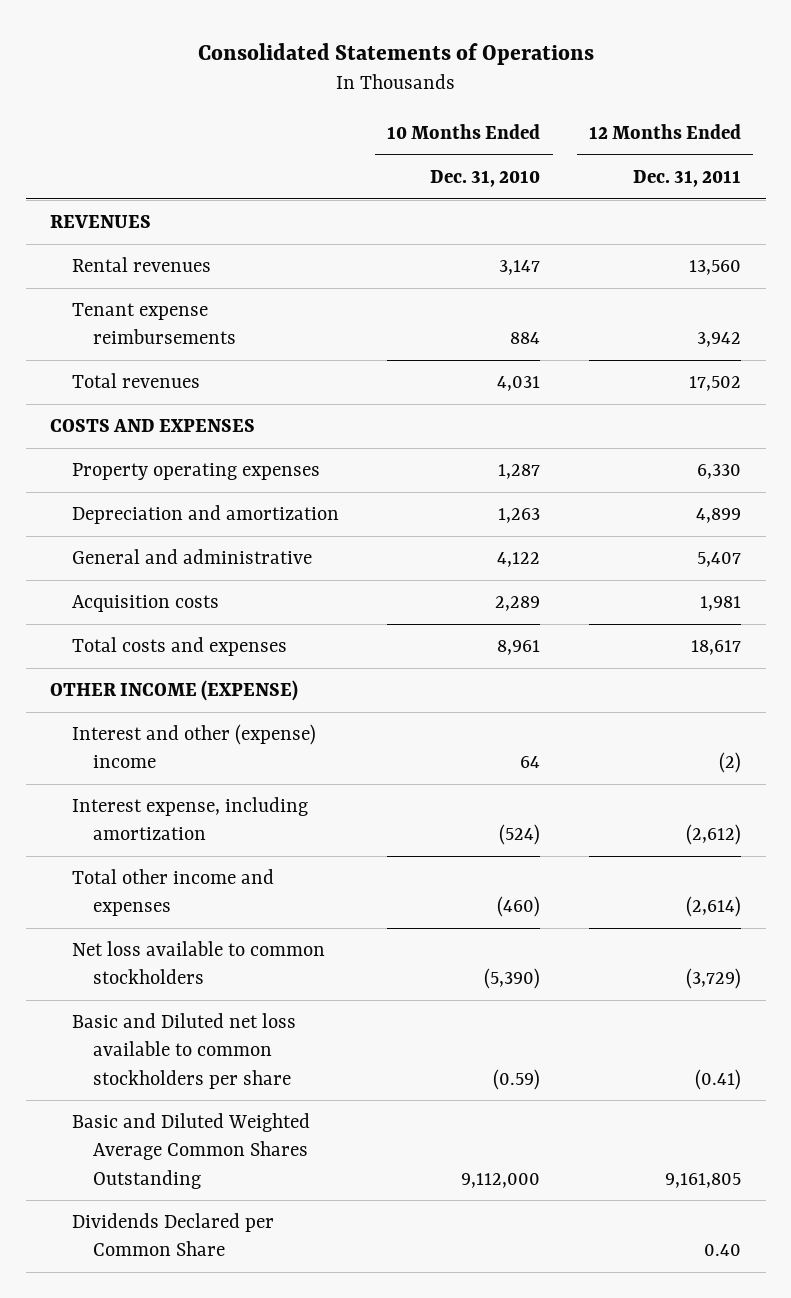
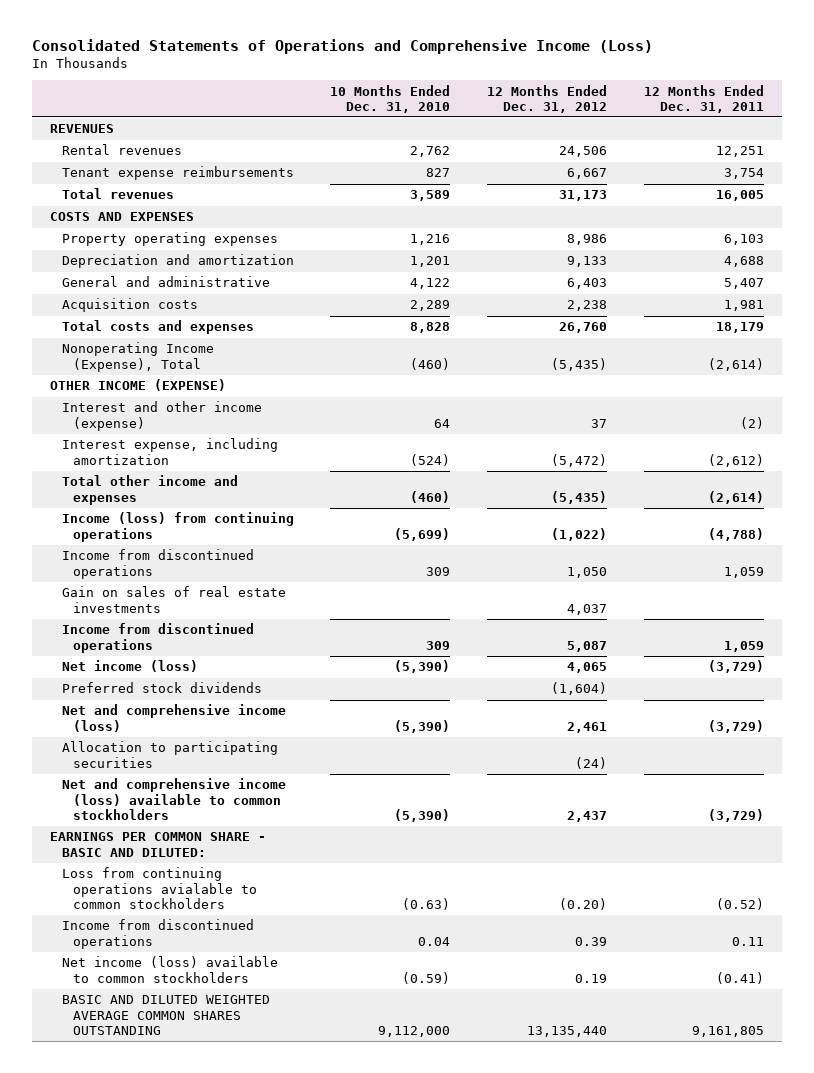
[197,42,594,65] Consolidated Statements of Operations -> [31,38,653,54] Consolidated Statements of Operations and Comprehensive Income (Loss)
none -> [487,84,608,113] 12 Months Ended Dec. 31, 2012
[499,260,541,276] 3,147 -> [410,146,451,158] 2,762
[689,260,742,276] 13,560 -> [715,146,764,158] 12,251
[510,332,541,345] 884 -> [426,168,451,178] 827
[697,332,742,348] 3,942 -> [723,168,764,180] 3,754
[497,376,541,392] 4,031 -> [410,190,451,202] 3,589
[689,376,742,392] 17,502 -> [715,190,764,202] 16,005
[498,464,541,480] 1,287 -> [410,234,451,246] 1,216
[697,464,742,480] 6,330 -> [723,234,764,246] 6,103
[498,508,541,524] 1,263 -> [410,256,451,268] 1,201
[696,508,742,524] 4,899 -> [723,256,764,268] 4,688
[497,640,541,656] 8,961 -> [410,322,451,334] 8,828
[691,640,742,656] 18,617 -> [715,322,764,334] 18,179
none -> [61,342,214,372] Nonoperating Income (Expense), Total
[71,724,316,769] Interest and other (expense) income -> [61,401,262,431] Interest and other income (expense)
[71,1213,274,1257] Dividends Declared per Common Share -> none
none -> [61,512,294,542] Income (loss) from continuing operations
none -> [61,549,254,579] Income from discontinued operations
none -> [61,586,286,613] Gain on sales of real estate investments
none -> [61,623,254,653] Income from discontinued operations
none -> [61,660,198,673] Net income (loss)
none -> [61,682,262,694] Preferred stock dividends
[71,941,325,985] Net loss available to common stockholders -> [61,704,286,732] Net and comprehensive income (loss)
none -> [61,741,278,768] Allocation to participating securities
none -> [61,778,286,820] Net and comprehensive income (loss) available to common stockholders
none -> [49,832,266,857] EARNINGS PER COMMON SHARE - BASIC AND DILUTED:
none -> [61,867,258,909] Loss from continuing operations avialable to common stockholders
none -> [61,919,254,949] Income from discontinued operations
[71,1013,296,1089] Basic and Diluted net loss available to common stockholders per share -> [61,956,278,983] Net income (loss) available to common stockholders
[71,1113,310,1189] Basic and Diluted Weighted Average Common Shares Outstanding -> [61,995,270,1035] BASIC AND DILUTED WEIGHTED AVERAGE COMMON SHARES OUTSTANDING

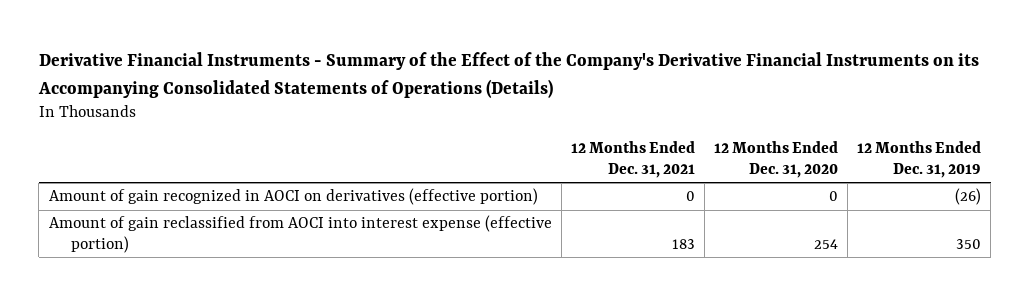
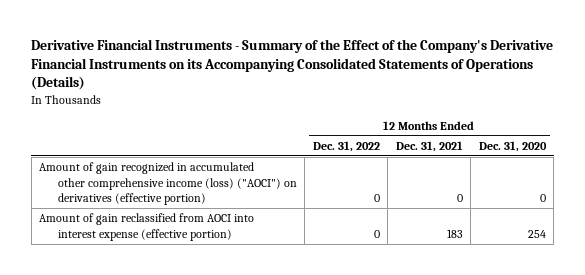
[856,141,981,178] 12 Months Ended Dec. 31, 2019 -> none
none -> [312,140,380,152] Dec. 31, 2022
[48,188,538,206] Amount of gain recognized in AOCI on derivatives (effective portion) -> [39,162,298,206] Amount of gain recognized in accumulated other comprehensive income (loss) ("AOCI") on derivatives (effective portion)

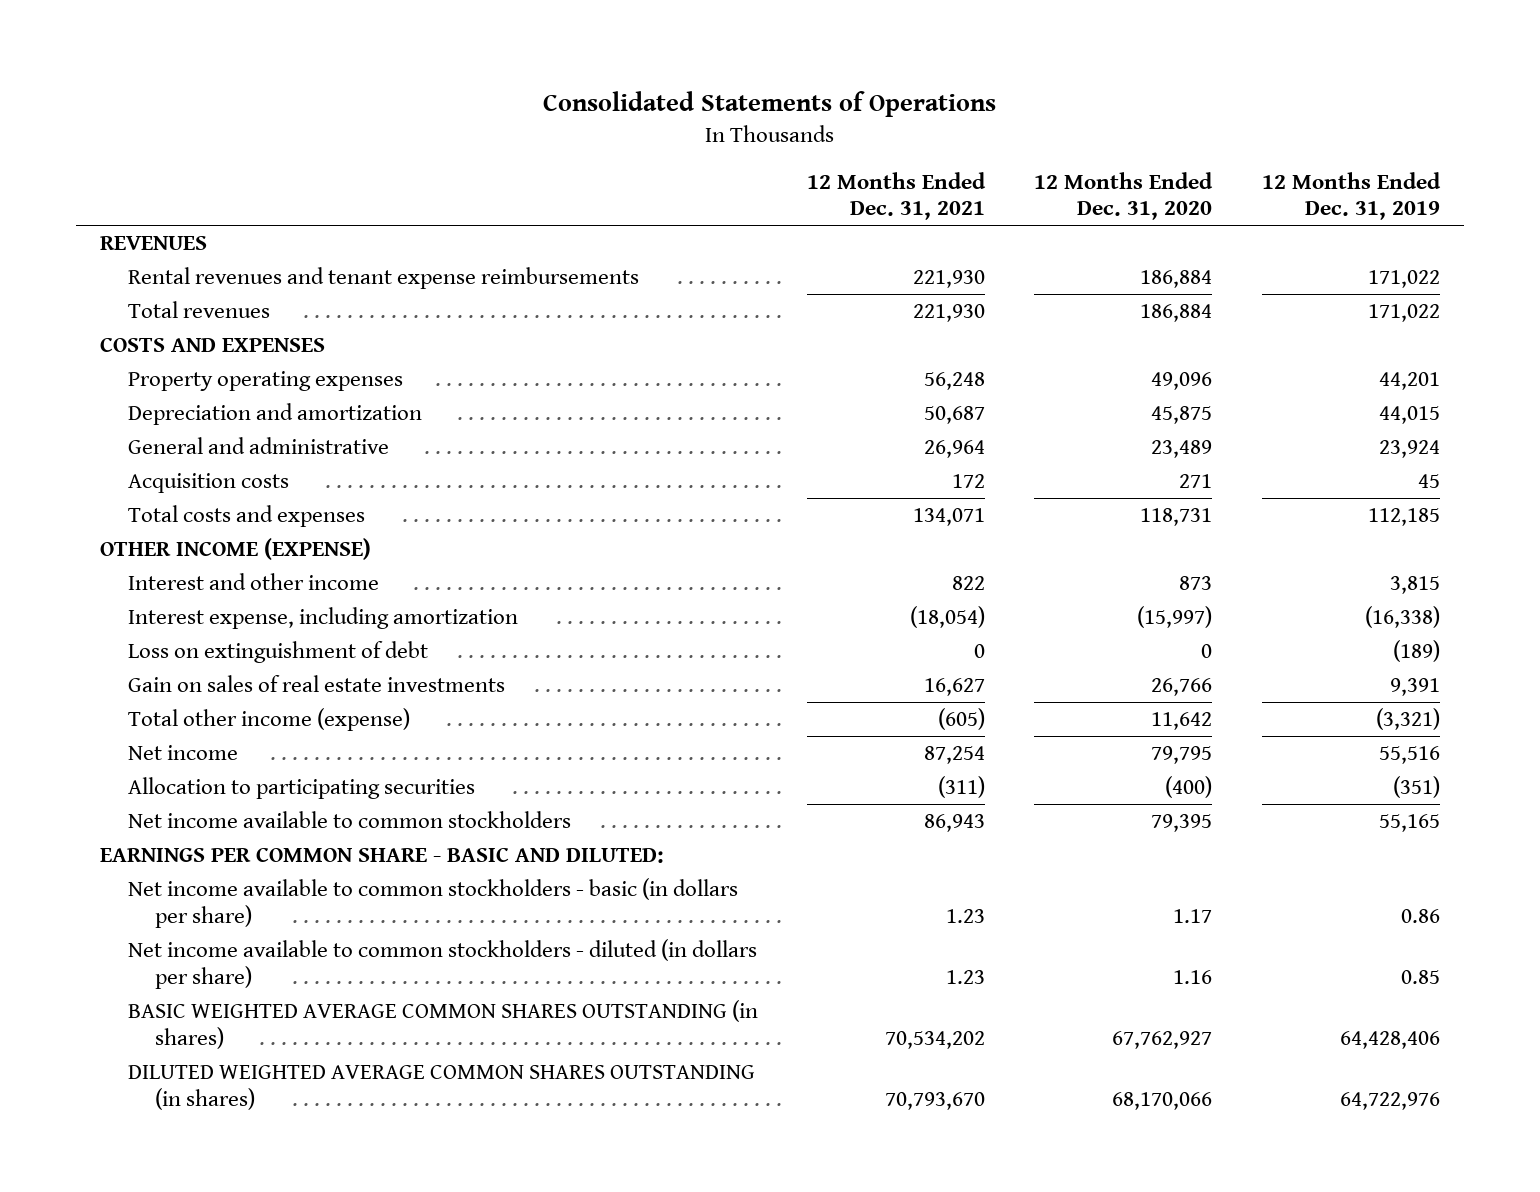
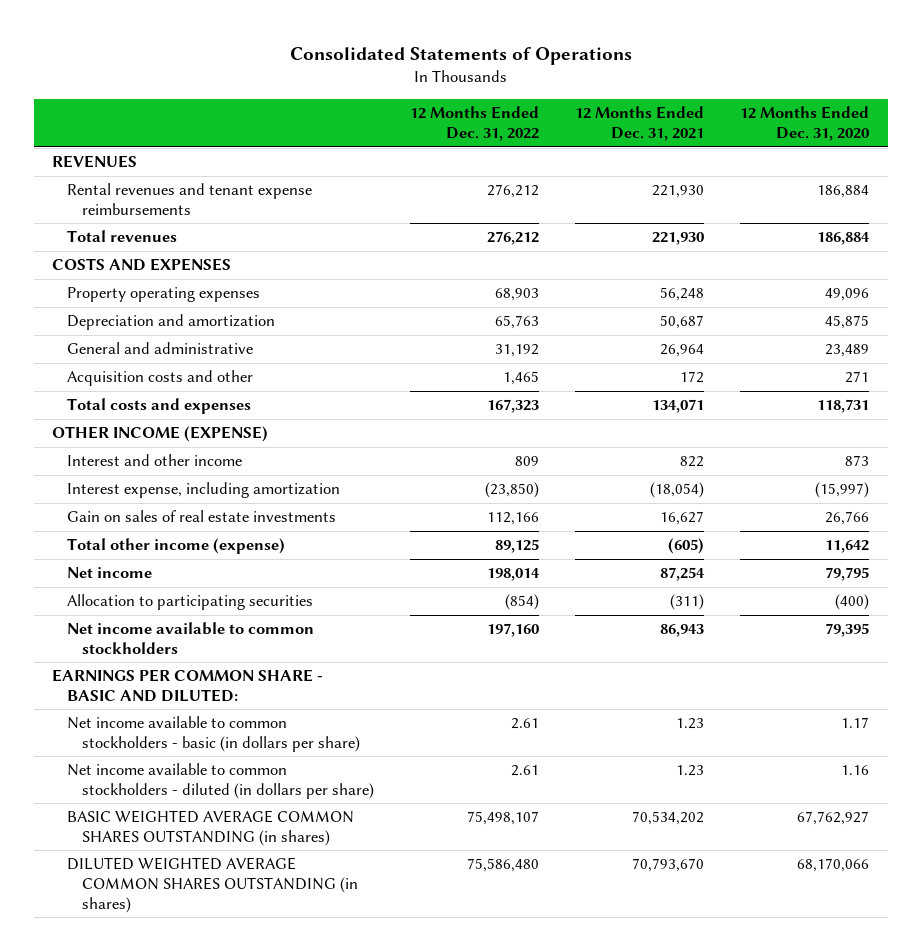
[1261,171,1441,221] 12 Months Ended Dec. 31, 2019 -> none
none -> [410,106,540,142] 12 Months Ended Dec. 31, 2022
[127,472,289,493] Acquisition costs -> [66,370,253,387] Acquisition costs and other
[127,640,428,663] Loss on extinguishment of debt -> none

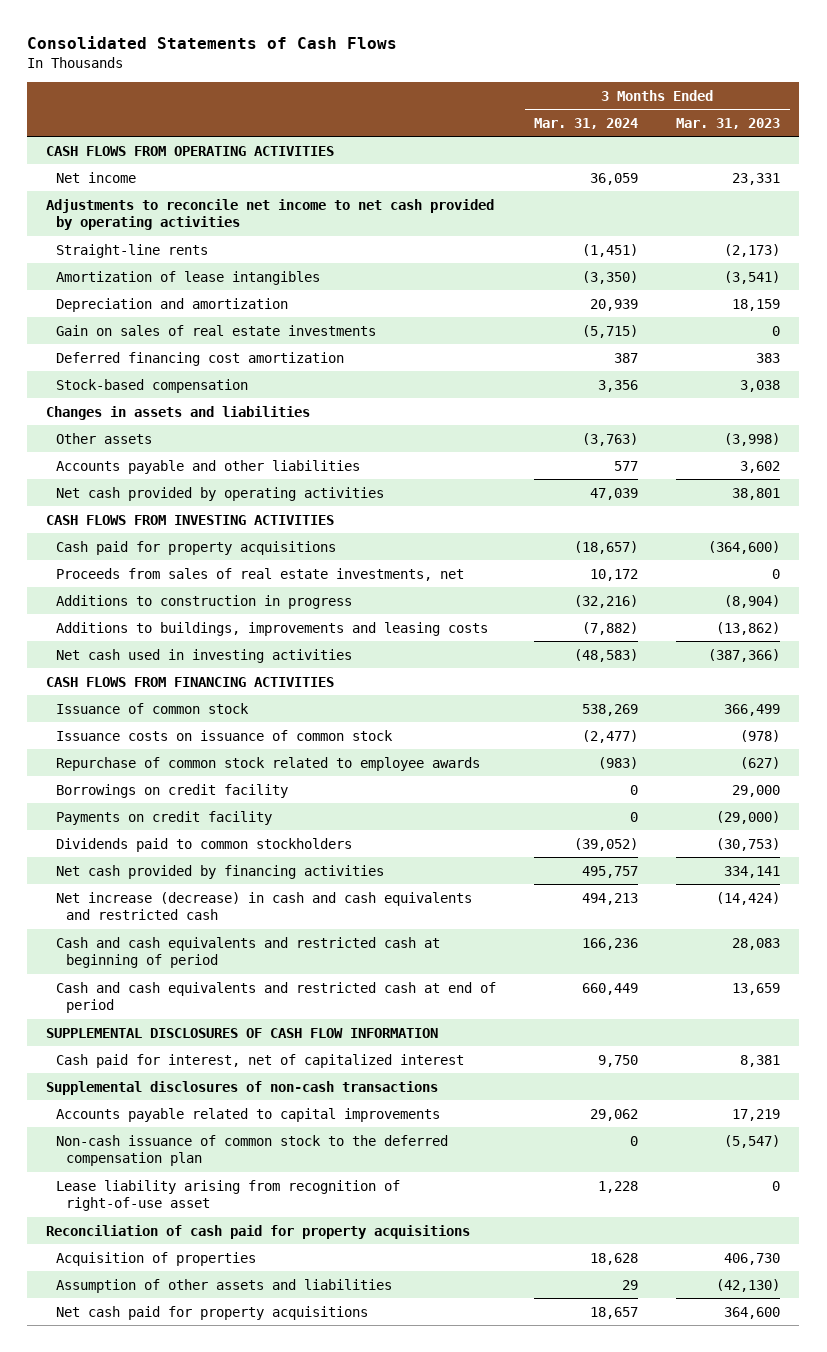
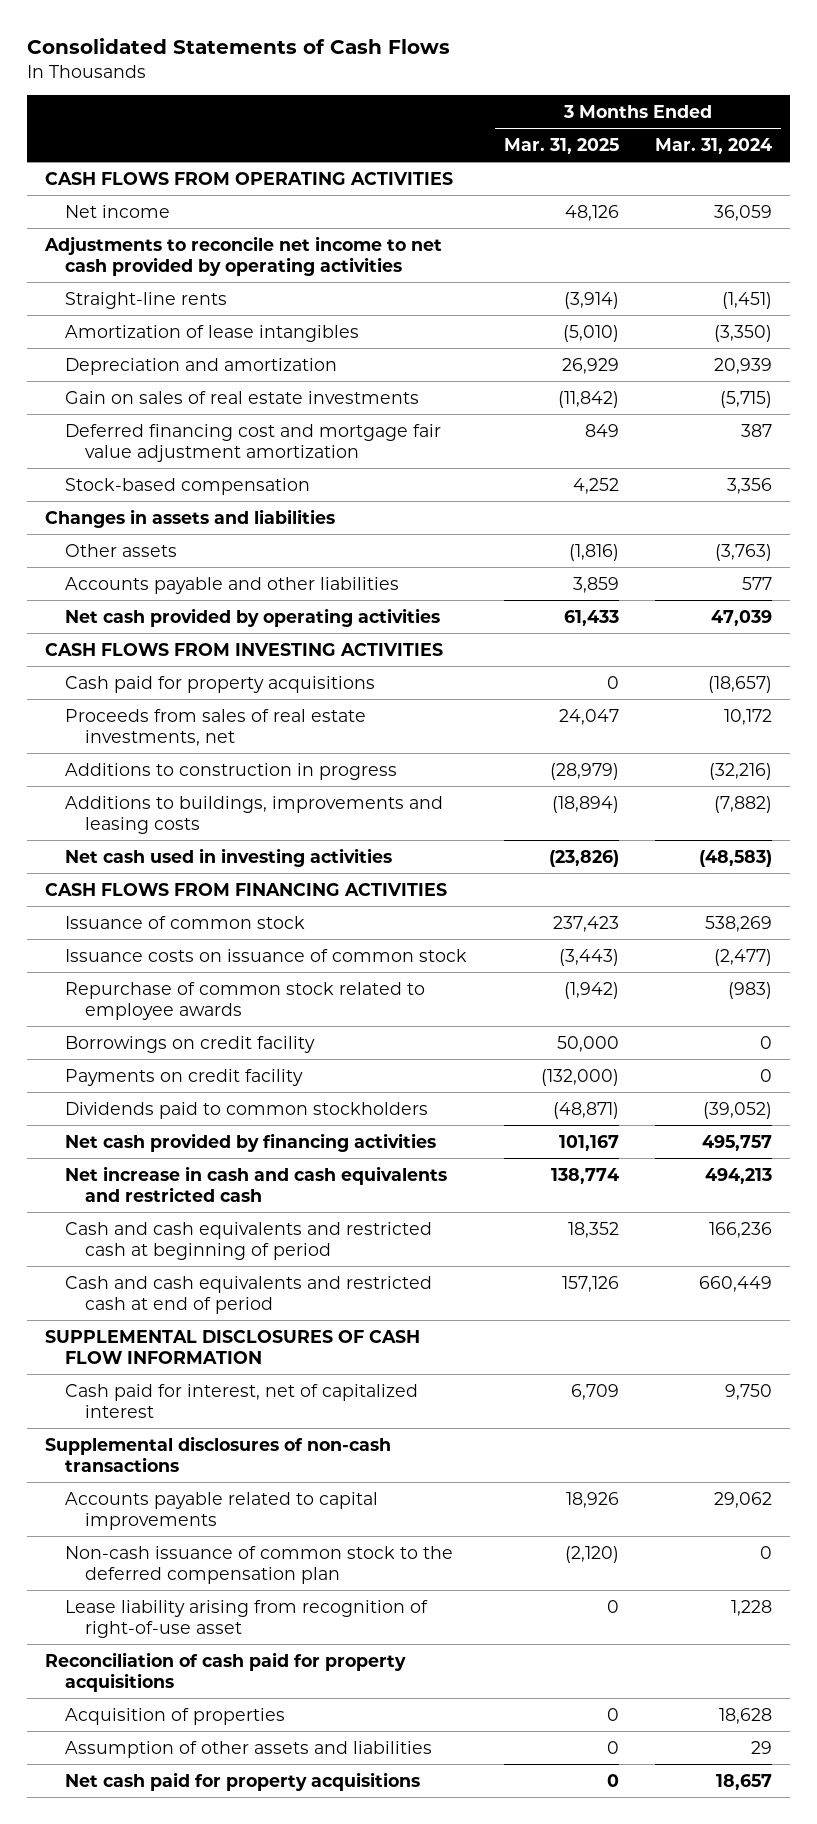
[676,117,781,129] Mar. 31, 2023 -> none
none -> [503,137,619,154] Mar. 31, 2025
[56,351,345,366] Deferred financing cost amortization -> [65,423,442,462] Deferred financing cost and mortgage fair value adjustment amortization
[56,891,473,921] Net increase (decrease) in cash and cash equivalents and restricted cash -> [65,1165,448,1202] Net increase in cash and cash equivalents and restricted cash

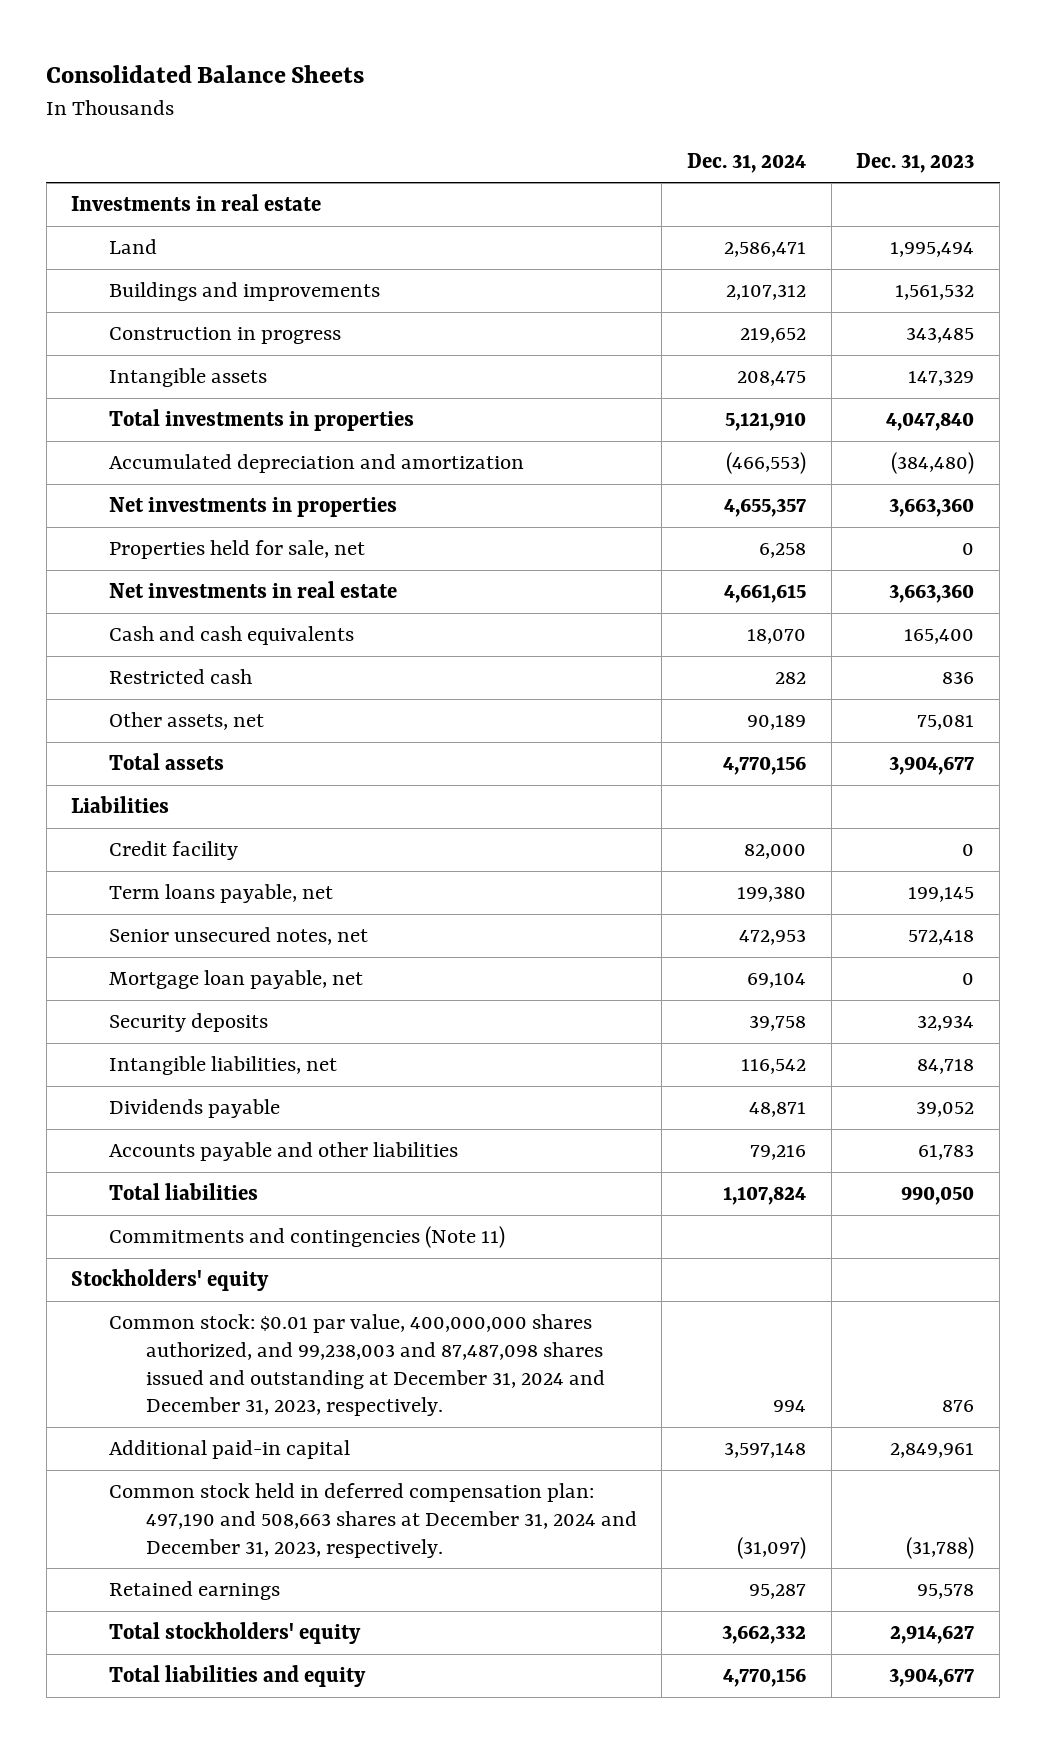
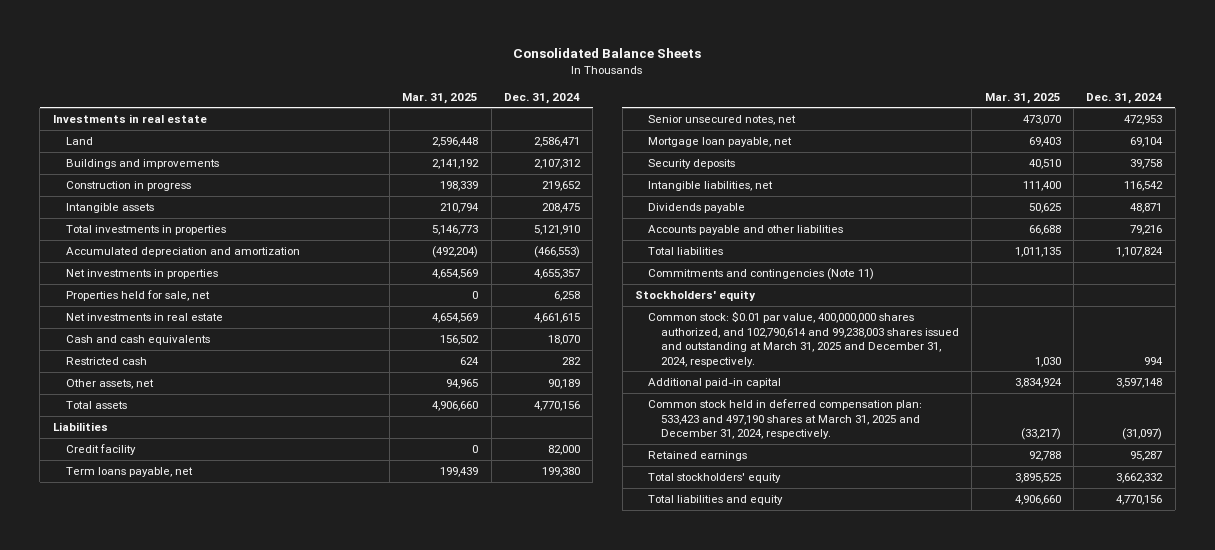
[856,152,975,173] Dec. 31, 2023 -> none
none -> [402,92,479,104] Mar. 31, 2025
[108,1314,605,1417] Common stock: $0.01 par value, 400,000,000 shares authorized, and 99,238,003 and 87,487,098 shares issued and outstanding at December 31, 2024 and December 31, 2023, respectively. -> [647,311,960,367] Common stock: $0.01 par value, 400,000,000 shares authorized, and 102,790,614 and 99,238,003 shares issued and outstanding at March 31, 2025 and December 31, 2024, respectively.
[108,1483,637,1558] Common stock held in deferred compensation plan: 497,190 and 508,663 shares at December 31, 2024 and December 31, 2023, respectively. -> [647,399,922,440] Common stock held in deferred compensation plan: 533,423 and 497,190 shares at March 31, 2025 and December 31, 2024, respectively.

